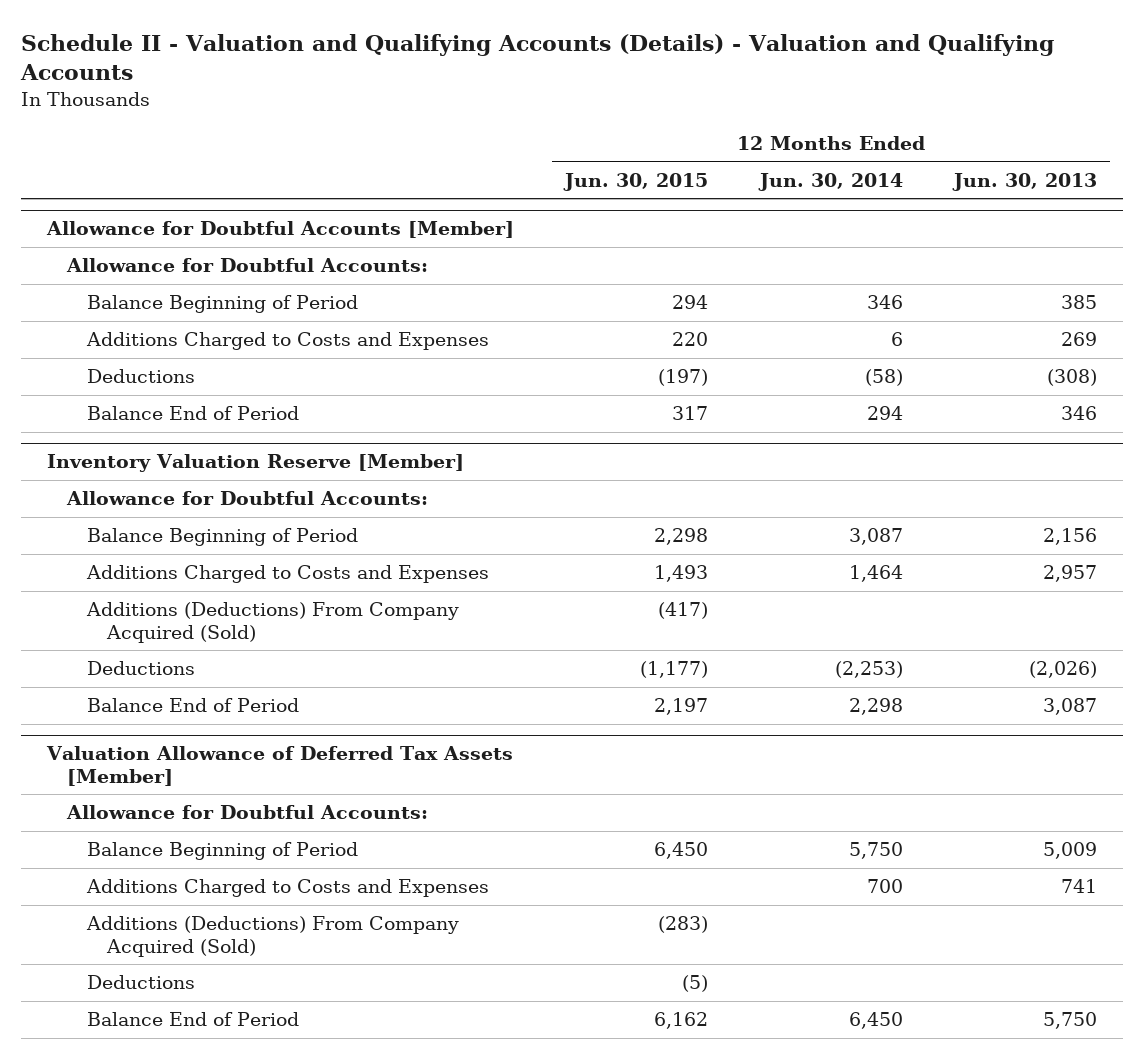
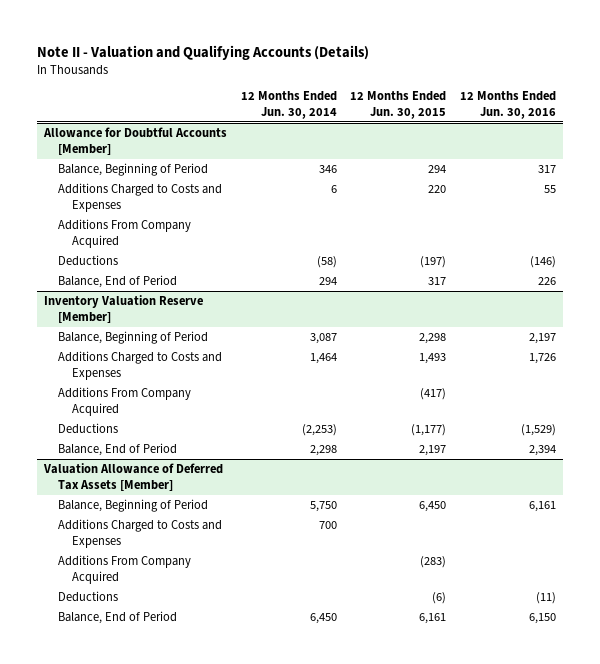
[20,33,1055,81] Schedule II - Valuation and Qualifying Accounts (Details) - Valuation and Qualifying Accounts -> [37,44,370,60] Note II - Valuation and Qualifying Accounts (Details)
[952,172,1098,191] Jun. 30, 2013 -> none
none -> [459,91,556,120] 12 Months Ended Jun. 30, 2016
[65,258,428,273] Allowance for Doubtful Accounts: -> none
[86,295,358,314] Balance Beginning of Period -> [58,162,209,176] Balance, Beginning of Period
none -> [58,218,192,249] Additions From Company Acquired
[86,406,299,421] Balance End of Period -> [58,274,178,288] Balance, End of Period
[65,491,428,506] Allowance for Doubtful Accounts: -> none
[86,528,358,547] Balance Beginning of Period -> [58,330,209,344] Balance, Beginning of Period
[85,602,459,643] Additions (Deductions) From Company Acquired (Sold) -> [58,386,192,417] Additions From Company Acquired
[86,698,299,713] Balance End of Period -> [58,442,178,456] Balance, End of Period
[65,805,428,820] Allowance for Doubtful Accounts: -> none
[86,842,358,861] Balance Beginning of Period -> [58,498,209,512] Balance, Beginning of Period
[85,916,459,957] Additions (Deductions) From Company Acquired (Sold) -> [58,554,192,585] Additions From Company Acquired
[682,975,709,993] (5) -> [432,591,447,604] (6)
[86,1012,299,1027] Balance End of Period -> [58,610,178,624] Balance, End of Period
[654,1012,709,1030] 6,162 -> [419,612,447,624] 6,161

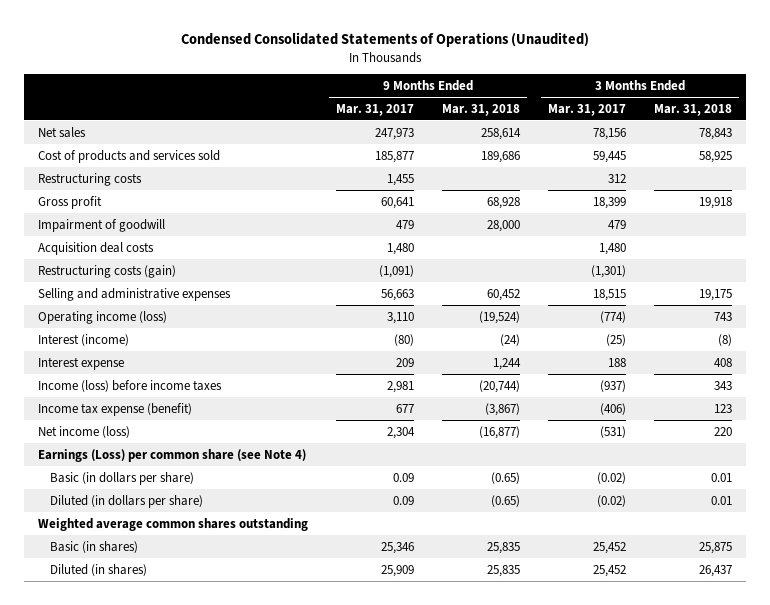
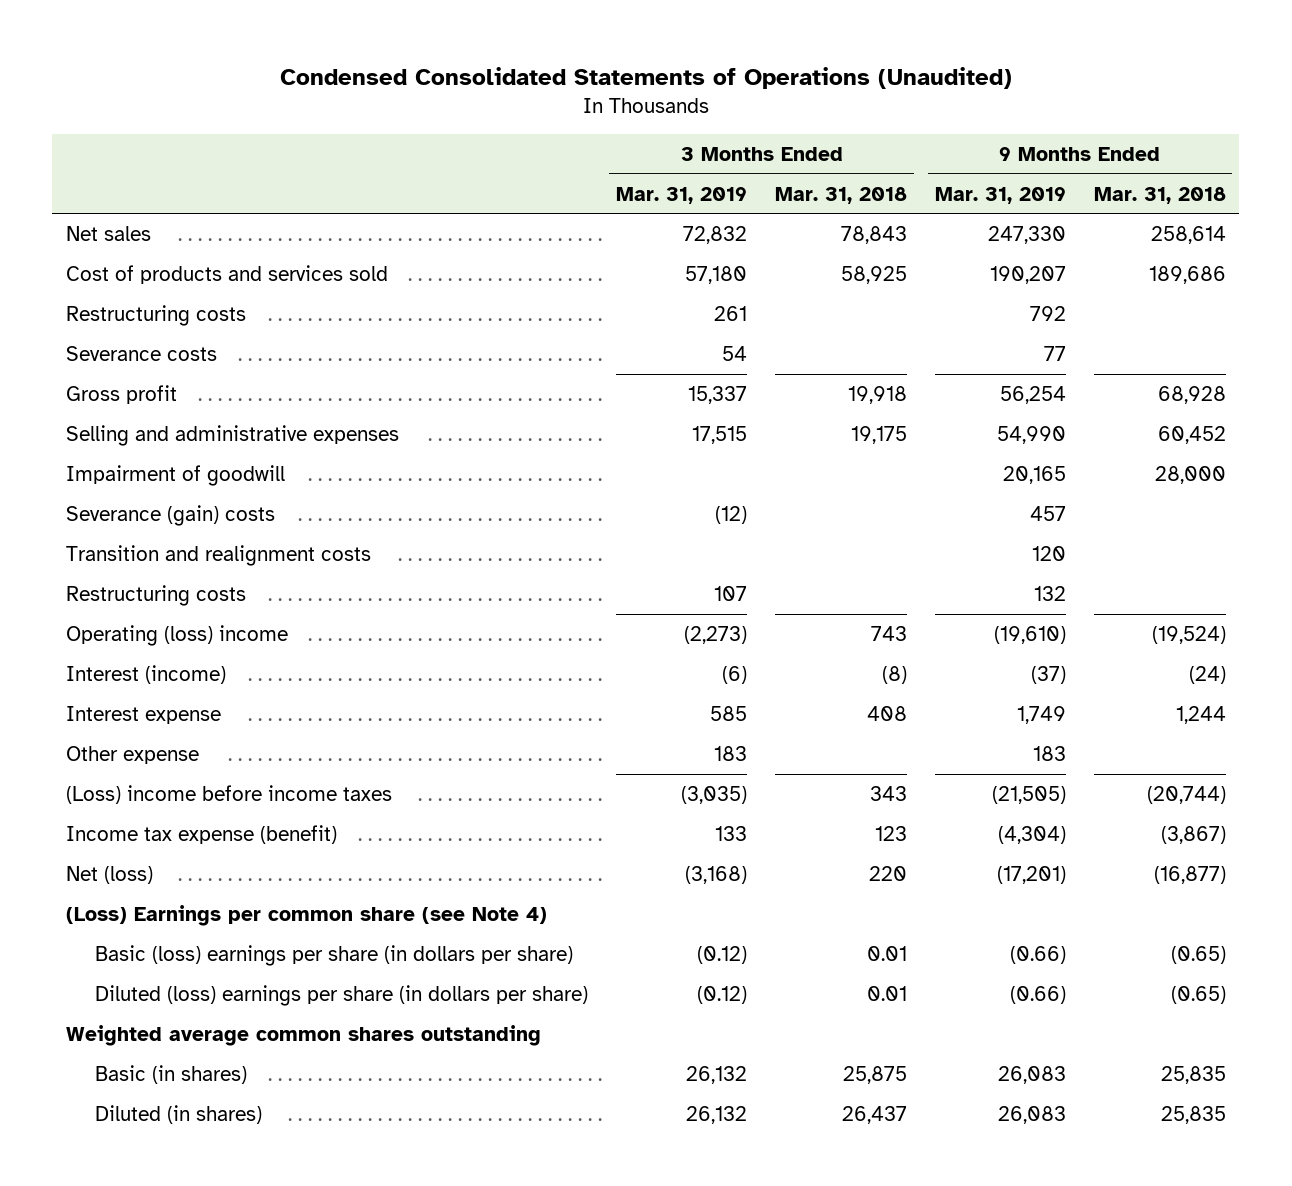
[336,103,415,116] Mar. 31, 2017 -> none
[547,103,626,116] Mar. 31, 2017 -> none
none -> [616,186,748,204] Mar. 31, 2019
none -> [934,186,1066,204] Mar. 31, 2019
none -> [66,346,218,362] Severance costs
[38,241,155,255] Acquisition deal costs -> none
[38,264,177,278] Restructuring costs (gain) -> none
[38,218,166,232] Impairment of goodwill -> [66,465,286,487] Impairment of goodwill
none -> [66,505,276,527] Severance (gain) costs
none -> [66,545,372,567] Transition and realignment costs
none -> [66,585,247,607] Restructuring costs
[38,310,168,324] Operating income (loss) -> [66,625,289,647] Operating (loss) income
none -> [66,746,200,765] Other expense
[38,379,223,392] Income (loss) before income taxes -> [66,785,393,805] (Loss) income before income taxes
[38,425,131,438] Net income (loss) -> [66,866,154,885] Net (loss)
[38,448,307,462] Earnings (Loss) per common share (see Note 4) -> [66,905,548,927] (Loss) Earnings per common share (see Note 4)
[50,471,195,485] Basic (in dollars per share) -> [95,945,574,967] Basic (loss) earnings per share (in dollars per share)
[50,494,204,508] Diluted (in dollars per share) -> [95,985,589,1007] Diluted (loss) earnings per share (in dollars per share)

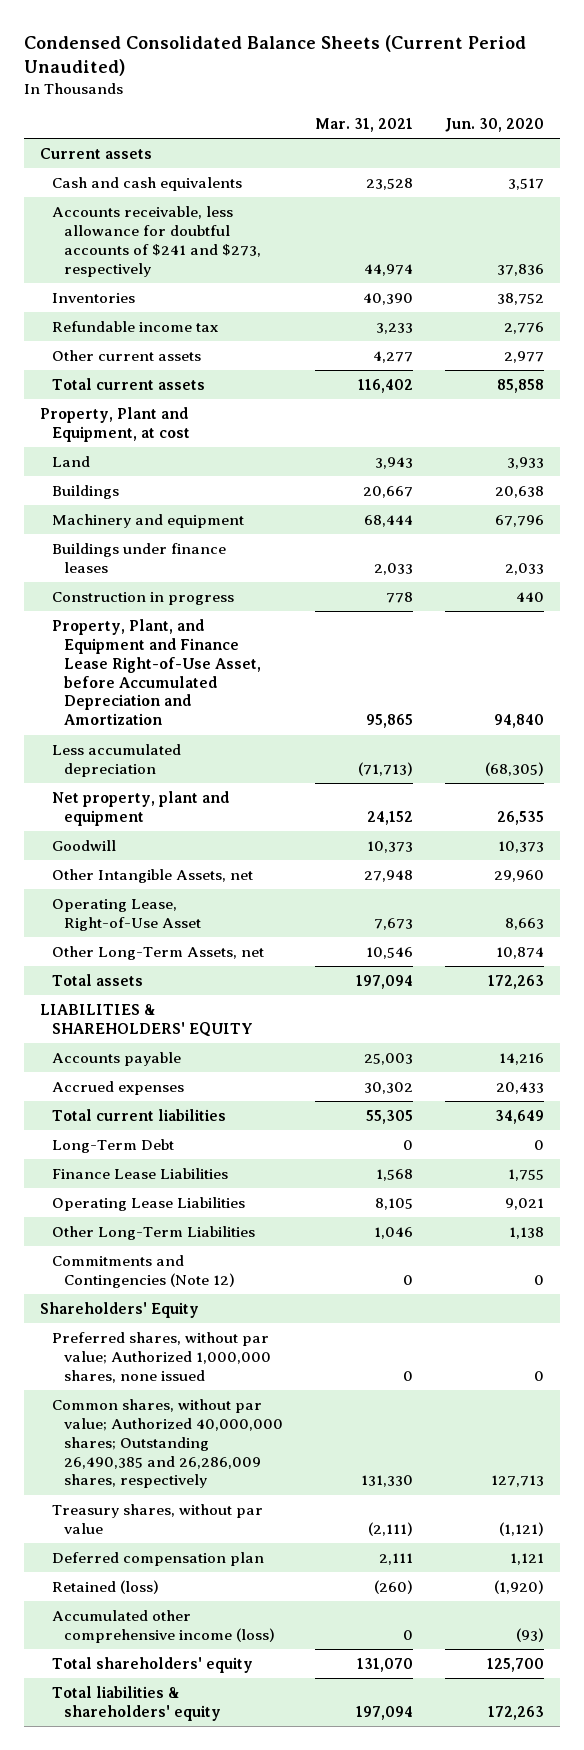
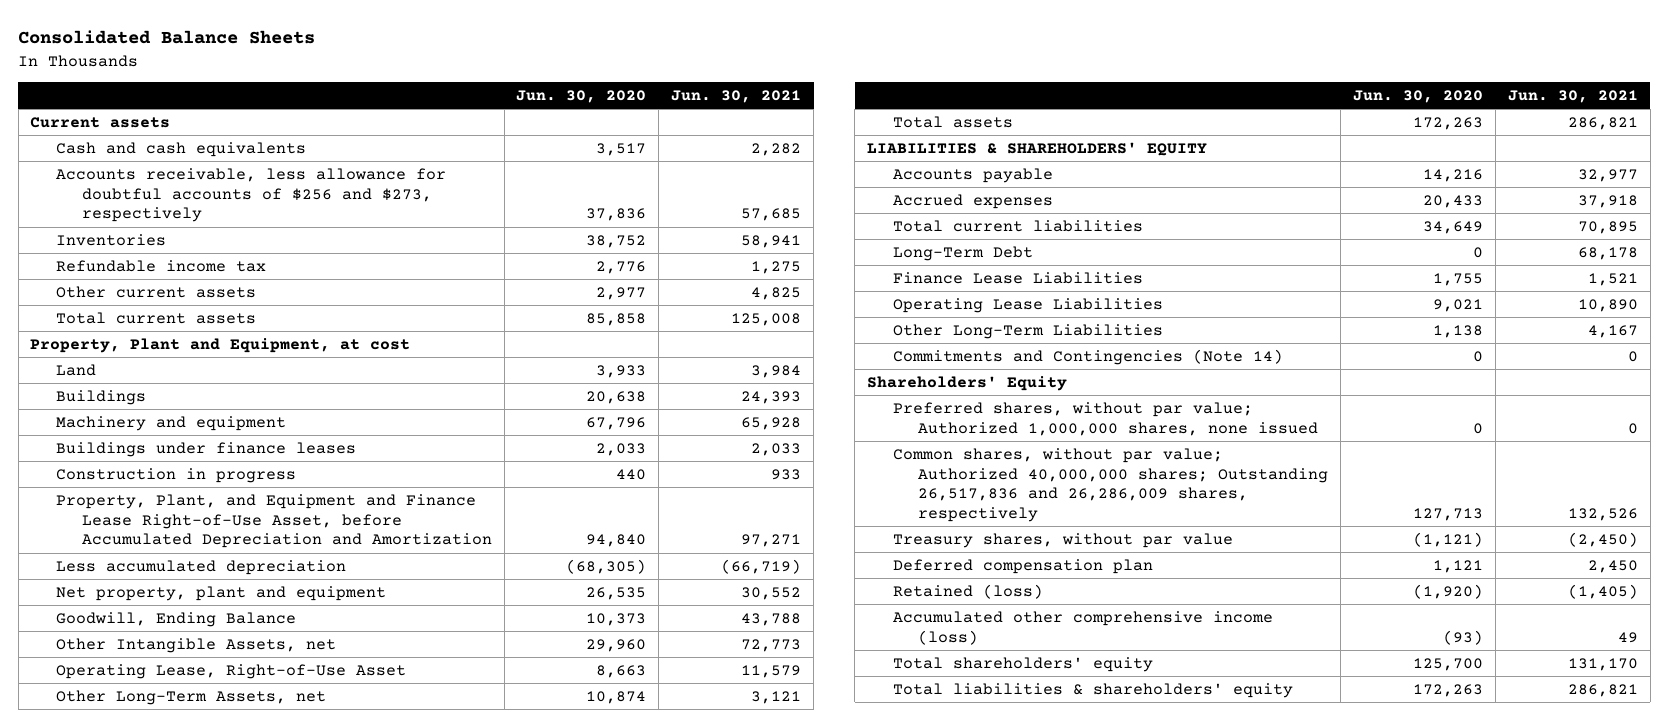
[24,34,527,76] Condensed Consolidated Balance Sheets (Current Period Unaudited) -> [18,30,316,45] Consolidated Balance Sheets
[315,118,414,133] Mar. 31, 2021 -> none
none -> [671,89,802,103] Jun. 30, 2021
[52,205,262,277] Accounts receivable, less allowance for doubtful accounts of $241 and $273, respectively -> [56,167,447,223] Accounts receivable, less allowance for doubtful accounts of $256 and $273, respectively
[52,839,117,851] Goodwill -> [56,611,297,627] Goodwill, Ending Balance
[52,1254,236,1288] Commitments and Contingencies (Note 12) -> [892,348,1283,365] Commitments and Contingencies (Note 14)
[52,1398,284,1489] Common shares, without par value; Authorized 40,000,000 shares; Outstanding 26,490,385 and 26,286,009 shares, respectively -> [892,447,1329,522] Common shares, without par value; Authorized 40,000,000 shares; Outstanding 26,517,836 and 26,286,009 shares, respectively

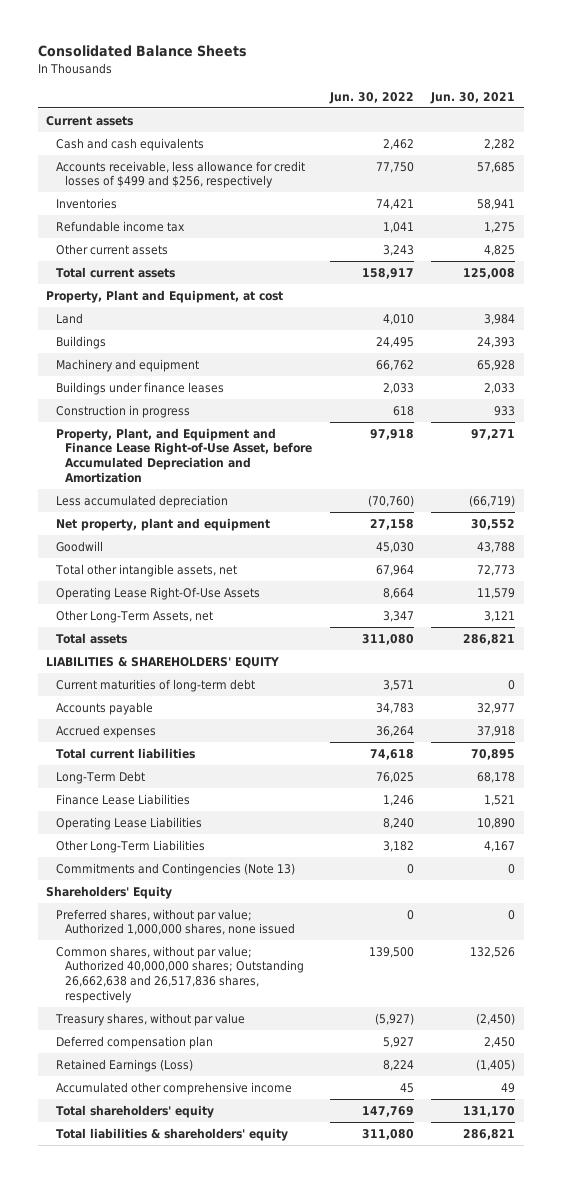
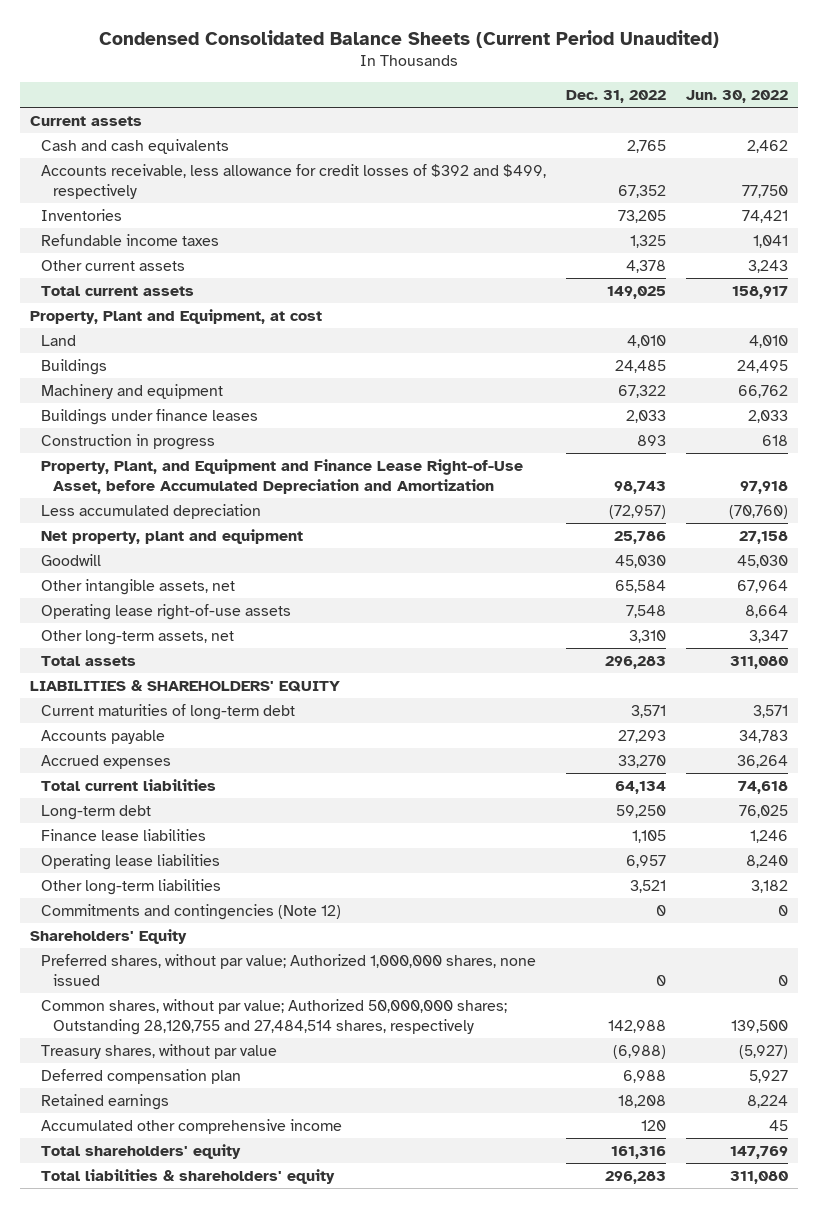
[37,45,247,58] Consolidated Balance Sheets -> [99,29,720,48] Condensed Consolidated Balance Sheets (Current Period Unaudited)
[430,91,516,104] Jun. 30, 2021 -> none
none -> [566,90,667,104] Dec. 31, 2022
[55,160,305,189] Accounts receivable, less allowance for credit losses of $499 and $256, respectively -> [41,163,547,200] Accounts receivable, less allowance for credit losses of $392 and $499, respectively
[55,220,185,232] Refundable income tax -> [41,233,220,246] Refundable income taxes
[54,563,237,577] Total other intangible assets, net -> [41,578,236,595] Other intangible assets, net
[55,586,260,600] Operating Lease Right-Of-Use Assets -> [41,603,292,620] Operating lease right-of-use assets
[55,609,213,623] Other Long-Term Assets, net -> [41,629,235,645] Other long-term assets, net
[55,770,145,784] Long-Term Debt -> [41,804,152,820] Long-term debt
[55,793,190,805] Finance Lease Liabilities -> [41,828,207,841] Finance lease liabilities
[55,816,202,830] Operating Lease Liabilities -> [41,853,221,870] Operating lease liabilities
[55,839,205,853] Other Long-Term Liabilities -> [41,878,222,895] Other long-term liabilities
[55,862,295,876] Commitments and Contingencies (Note 13) -> [41,903,342,920] Commitments and contingencies (Note 12)
[55,945,305,1003] Common shares, without par value; Authorized 40,000,000 shares; Outstanding 26,662,638 and 26,517,836 shares, respectively -> [41,998,508,1036] Common shares, without par value; Authorized 50,000,000 shares; Outstanding 28,120,755 and 27,484,514 shares, respectively
[55,1058,193,1072] Retained Earnings (Loss) -> [41,1093,170,1110] Retained earnings

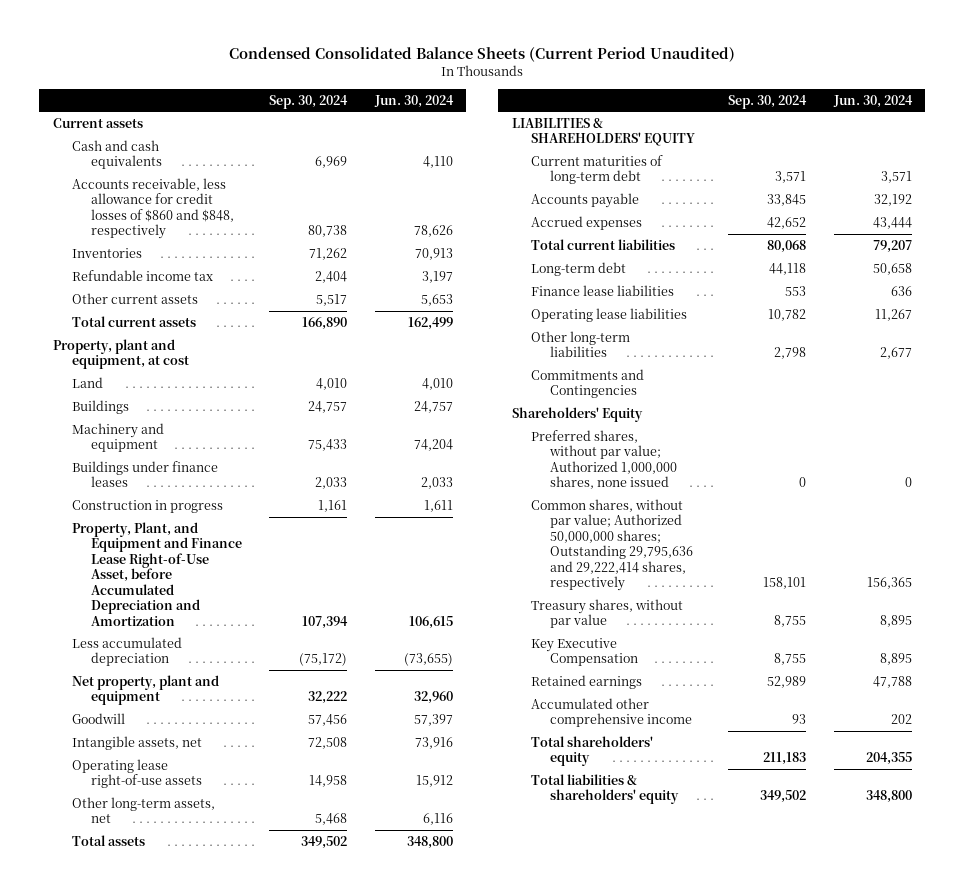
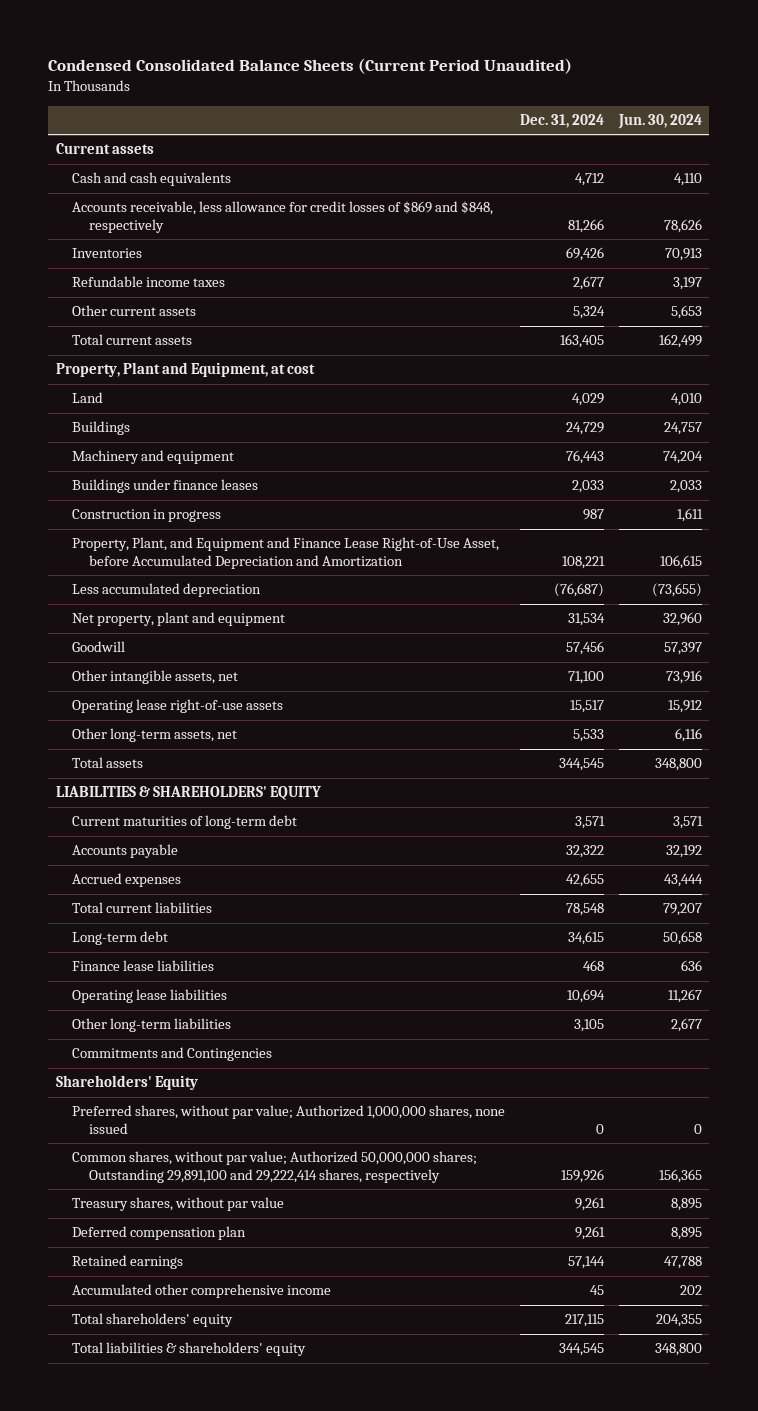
[269,94,349,109] Sep. 30, 2024 -> none
none -> [520,114,605,129] Dec. 31, 2024
[71,178,234,240] Accounts receivable, less allowance for credit losses of $860 and $848, respectively -> [72,201,494,233] Accounts receivable, less allowance for credit losses of $869 and $848, respectively
[71,270,213,282] Refundable income tax -> [72,276,226,288] Refundable income taxes
[52,339,189,370] Property, plant and equipment, at cost -> [55,362,315,378] Property, Plant and Equipment, at cost
[71,736,202,751] Intangible assets, net -> [72,670,239,685] Other intangible assets, net
[530,499,693,592] Common shares, without par value; Authorized 50,000,000 shares; Outstanding 29,795,636 and 29,222,414 shares, respectively -> [72,1151,478,1183] Common shares, without par value; Authorized 50,000,000 shares; Outstanding 29,891,100 and 29,222,414 shares, respectively
[530,638,638,667] Key Executive Compensation -> [72,1226,247,1241] Deferred compensation plan

